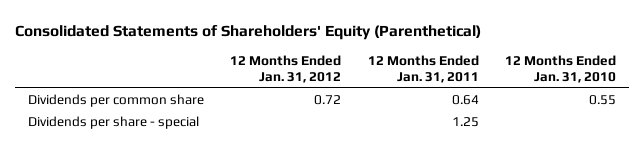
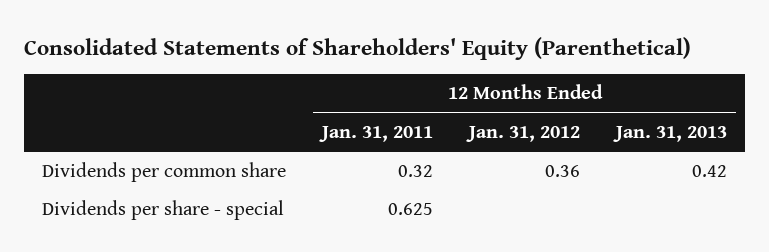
[505,54,617,84] 12 Months Ended Jan. 31, 2010 -> none
none -> [613,125,728,142] Jan. 31, 2013
[314,95,342,106] 0.72 -> [545,165,581,178] 0.36
[451,95,479,106] 0.64 -> [398,165,434,178] 0.32
[451,117,479,128] 1.25 -> [388,203,434,216] 0.625

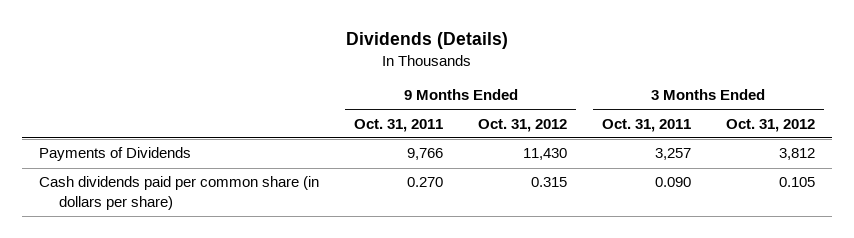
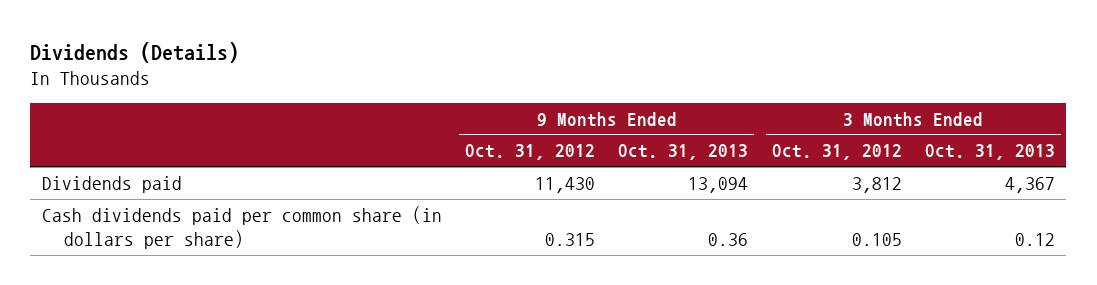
[354,118,444,132] Oct. 31, 2011 -> none
[601,118,691,132] Oct. 31, 2011 -> none
none -> [618,144,749,161] Oct. 31, 2013
none -> [924,144,1055,161] Oct. 31, 2013
[39,147,192,162] Payments of Dividends -> [41,175,182,193] Dividends paid

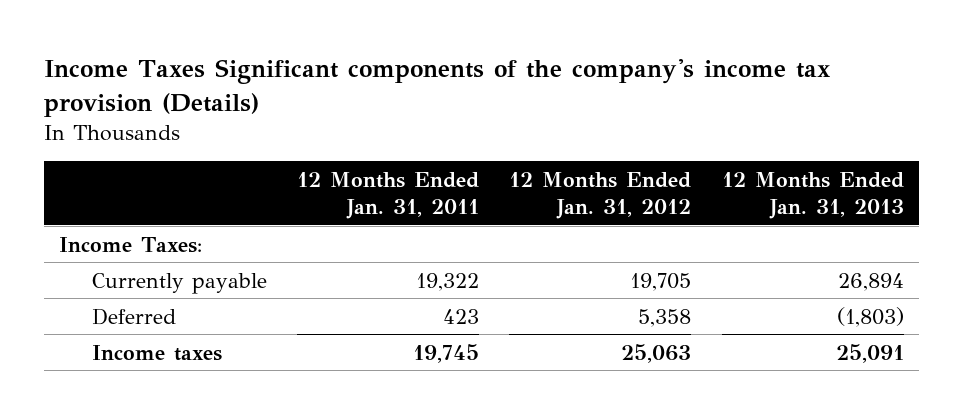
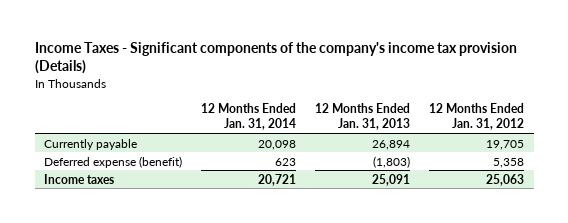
[43,59,830,117] Income Taxes Significant components of the company's income tax provision (Details) -> [34,41,517,75] Income Taxes - Significant components of the company's income tax provision (Details)
[297,171,480,220] 12 Months Ended Jan. 31, 2011 -> none
none -> [201,102,297,131] 12 Months Ended Jan. 31, 2014
[59,236,203,253] Income Taxes: -> none
[91,307,176,325] Deferred -> [44,155,183,168] Deferred expense (benefit)

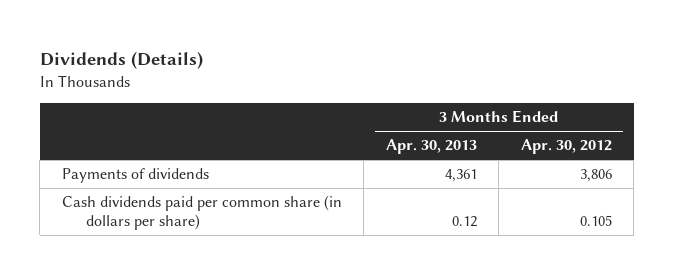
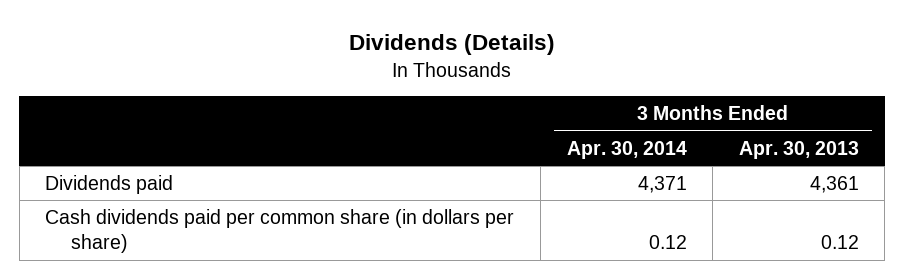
[520,139,612,155] Apr. 30, 2012 -> none
none -> [566,140,687,159] Apr. 30, 2014
[61,168,209,184] Payments of dividends -> [45,175,174,195] Dividends paid

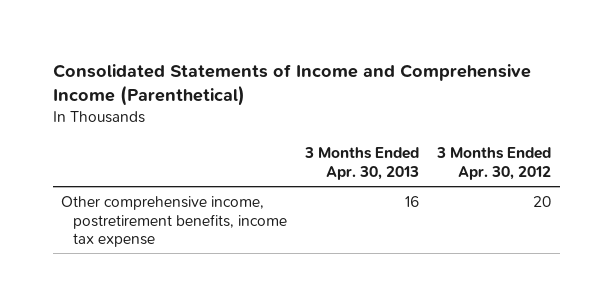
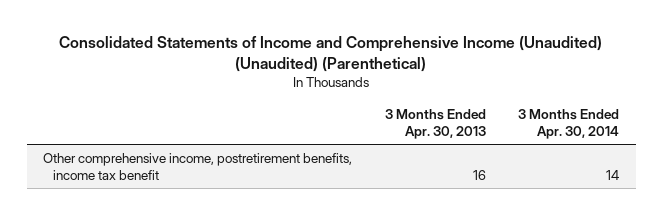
[52,63,531,107] Consolidated Statements of Income and Comprehensive Income (Parenthetical) -> [59,35,603,73] Consolidated Statements of Income and Comprehensive Income (Unaudited) (Unaudited) (Parenthetical)
[435,147,551,180] 3 Months Ended Apr. 30, 2012 -> none
none -> [518,109,620,139] 3 Months Ended Apr. 30, 2014
[61,196,288,247] Other comprehensive income, postretirement benefits, income tax expense -> [43,153,353,180] Other comprehensive income, postretirement benefits, income tax benefit

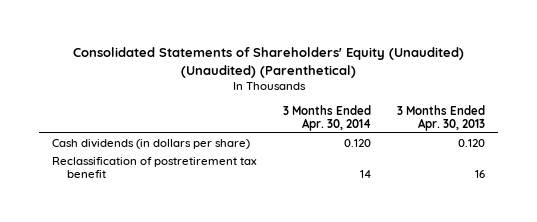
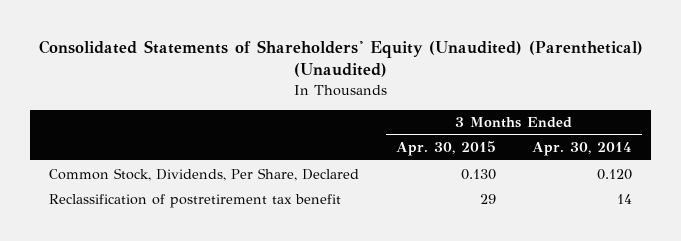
[72,47,464,78] Consolidated Statements of Shareholders' Equity (Unaudited) (Unaudited) (Parenthetical) -> [38,39,643,78] Consolidated Statements of Shareholders' Equity (Unaudited) (Parenthetical) (Unaudited)
[397,104,486,131] 3 Months Ended Apr. 30, 2013 -> none
none -> [395,141,496,157] Apr. 30, 2015
[52,138,251,149] Cash dividends (in dollars per share) -> [48,167,359,181] Common Stock, Dividends, Per Share, Declared

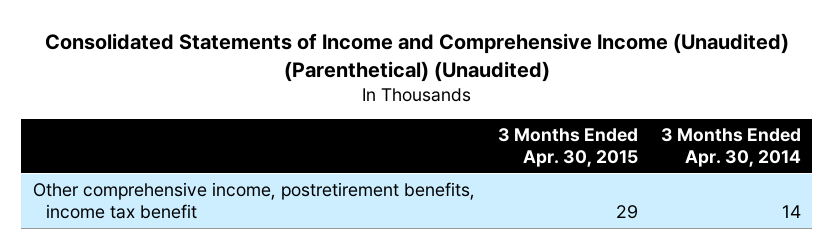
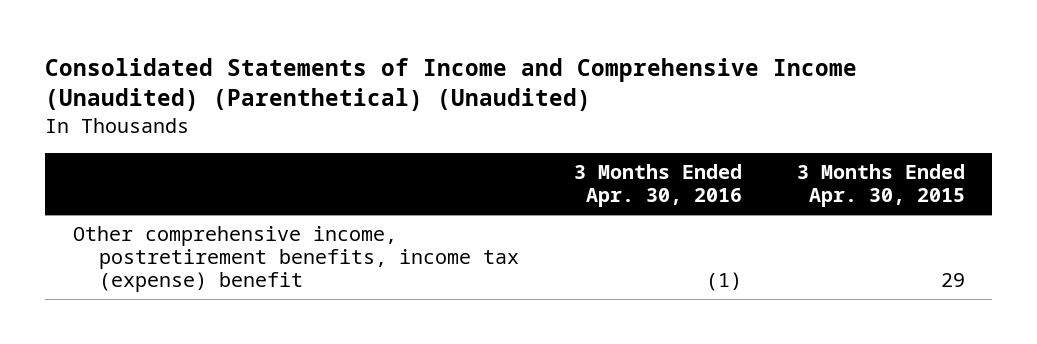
[660,128,801,168] 3 Months Ended Apr. 30, 2014 -> none
none -> [573,164,742,208] 3 Months Ended Apr. 30, 2016
[32,182,475,220] Other comprehensive income, postretirement benefits, income tax benefit -> [72,226,519,292] Other comprehensive income, postretirement benefits, income tax (expense) benefit

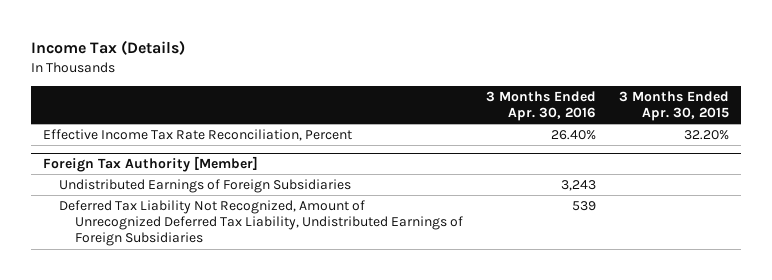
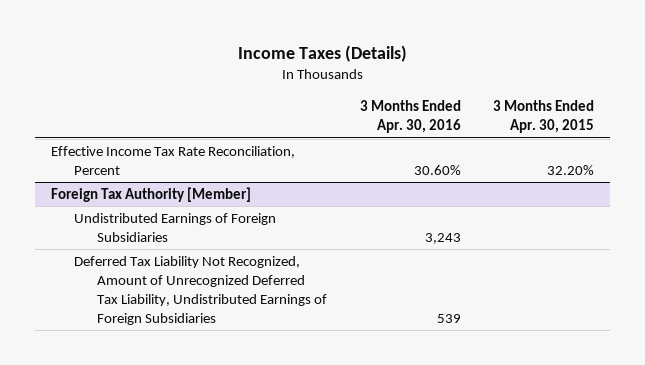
[31,39,186,55] Income Tax (Details) -> [237,44,407,62] Income Taxes (Details)
[551,129,597,140] 26.40% -> [413,165,461,176] 30.60%

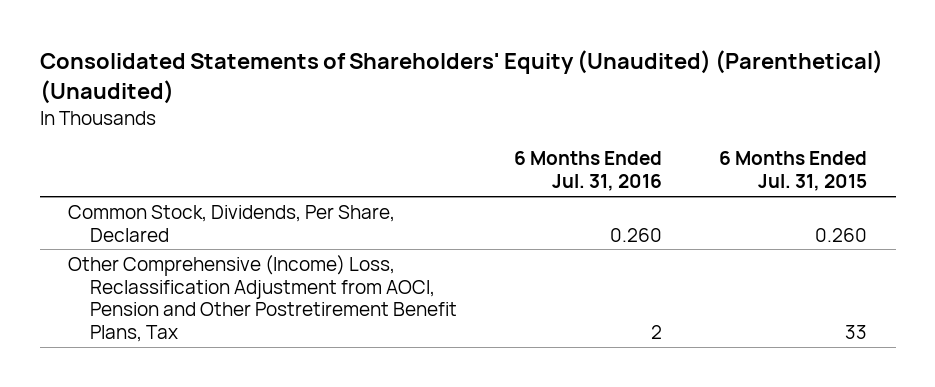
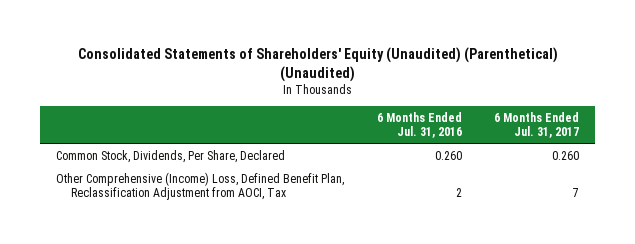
[719,151,868,192] 6 Months Ended Jul. 31, 2015 -> none
none -> [493,111,579,139] 6 Months Ended Jul. 31, 2017
[68,254,458,343] Other Comprehensive (Income) Loss, Reclassification Adjustment from AOCI, Pension and Other Postretirement Benefit Plans, Tax -> [56,171,345,201] Other Comprehensive (Income) Loss, Defined Benefit Plan, Reclassification Adjustment from AOCI, Tax

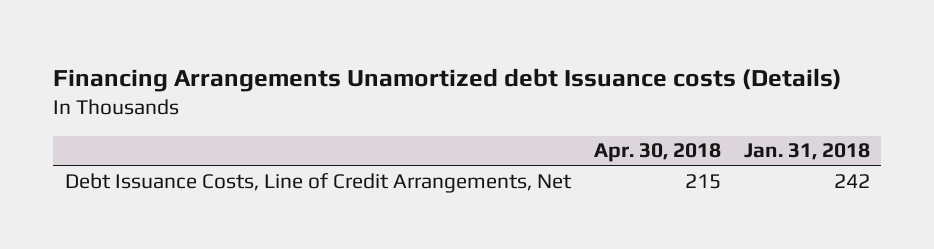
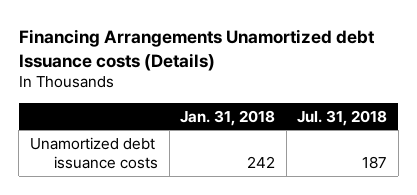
[593,143,721,163] Apr. 30, 2018 -> none
none -> [297,109,388,126] Jul. 31, 2018
[64,172,572,193] Debt Issuance Costs, Line of Credit Arrangements, Net -> [29,136,158,169] Unamortized debt issuance costs

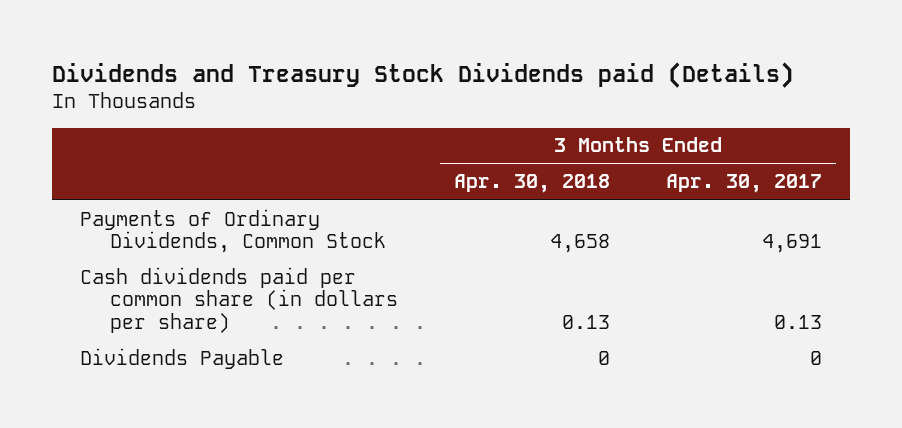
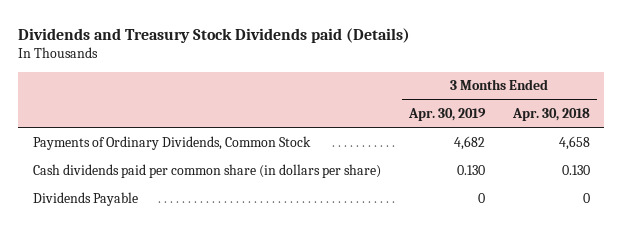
[665,174,822,194] Apr. 30, 2017 -> none
none -> [407,108,486,122] Apr. 30, 2019
[561,314,610,329] 0.13 -> [561,164,590,175] 0.130

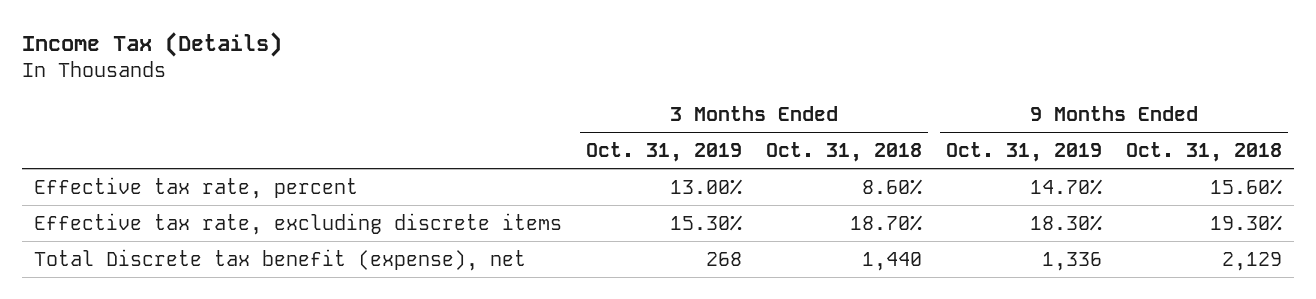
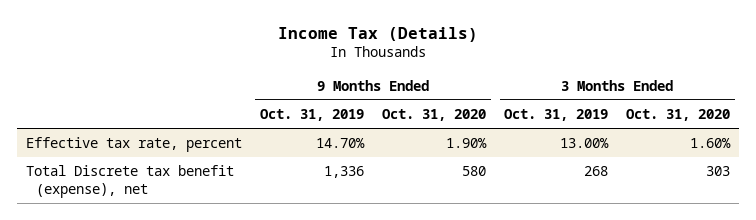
[766,142,923,163] Oct. 31, 2018 -> none
[1126,142,1283,163] Oct. 31, 2018 -> none
none -> [382,108,487,121] Oct. 31, 2020
none -> [626,108,731,121] Oct. 31, 2020
[33,212,562,235] Effective tax rate, excluding discrete items -> none

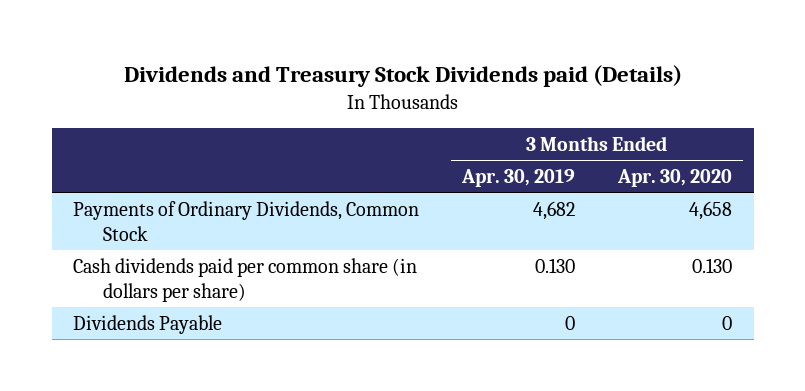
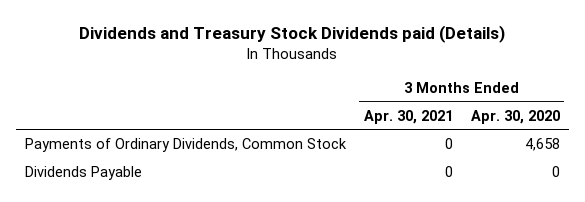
[461,168,576,187] Apr. 30, 2019 -> none
none -> [363,109,453,124] Apr. 30, 2021
[73,257,418,302] Cash dividends paid per common share (in dollars per share) -> none

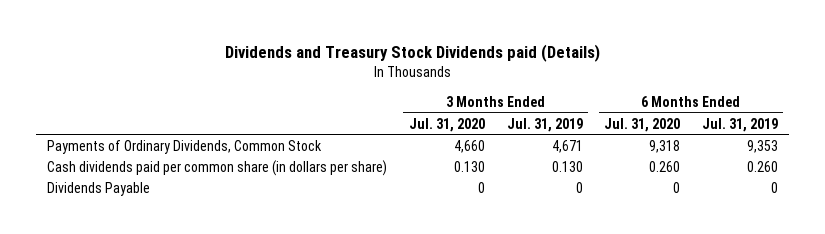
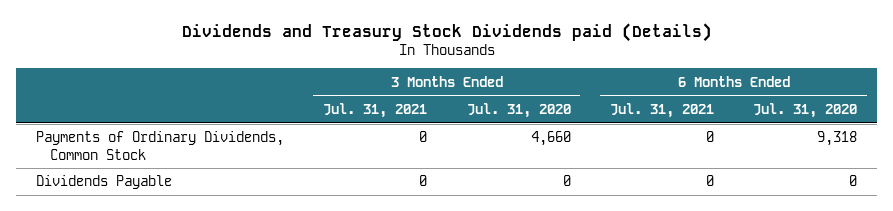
[506,117,583,132] Jul. 31, 2019 -> none
[701,117,778,132] Jul. 31, 2019 -> none
none -> [323,102,428,118] Jul. 31, 2021
none -> [609,102,714,118] Jul. 31, 2021
[47,159,388,176] Cash dividends paid per common share (in dollars per share) -> none

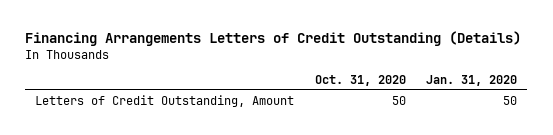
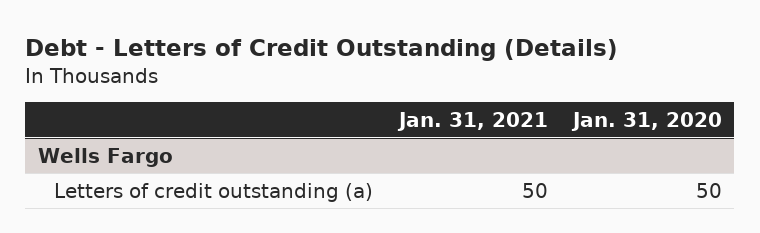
[25,31,522,47] Financing Arrangements Letters of Credit Outstanding (Details) -> [25,38,619,61] Debt - Letters of Credit Outstanding (Details)
[314,75,406,87] Oct. 31, 2020 -> none
none -> [396,111,548,131] Jan. 31, 2021
none -> [38,147,174,167] Wells Fargo
[35,94,295,107] Letters of Credit Outstanding, Amount -> [54,182,374,202] Letters of credit outstanding (a)

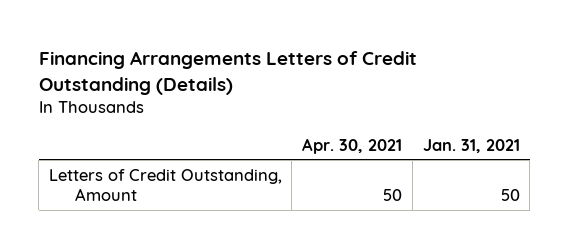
[25,38,619,61] Debt - Letters of Credit Outstanding (Details) -> [38,50,417,95] Financing Arrangements Letters of Credit Outstanding (Details)
[570,111,722,131] Jan. 31, 2020 -> none
none -> [302,137,403,154] Apr. 30, 2021
[38,147,174,167] Wells Fargo -> none
[54,182,374,202] Letters of credit outstanding (a) -> [48,168,282,201] Letters of Credit Outstanding, Amount

